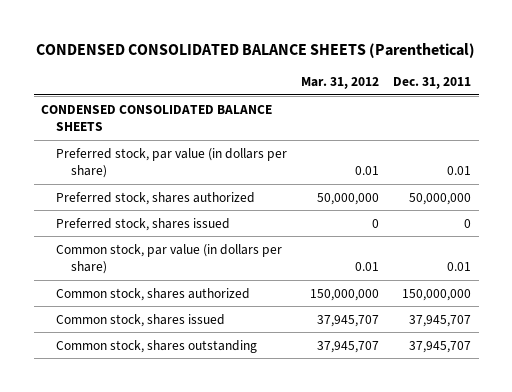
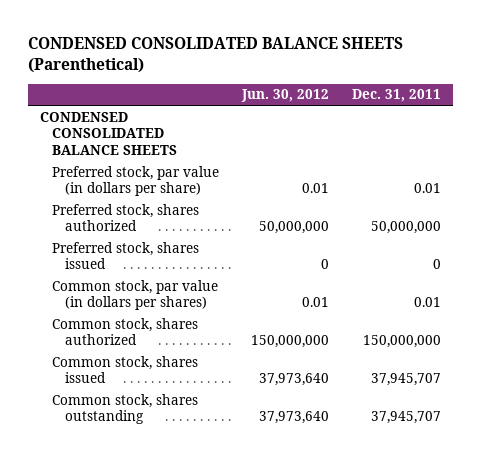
[301,77,380,90] Mar. 31, 2012 -> none
none -> [241,89,330,103] Jun. 30, 2012
[55,243,282,275] Common stock, par value (in dollars per share) -> [52,279,219,311] Common stock, par value (in dollars per shares)

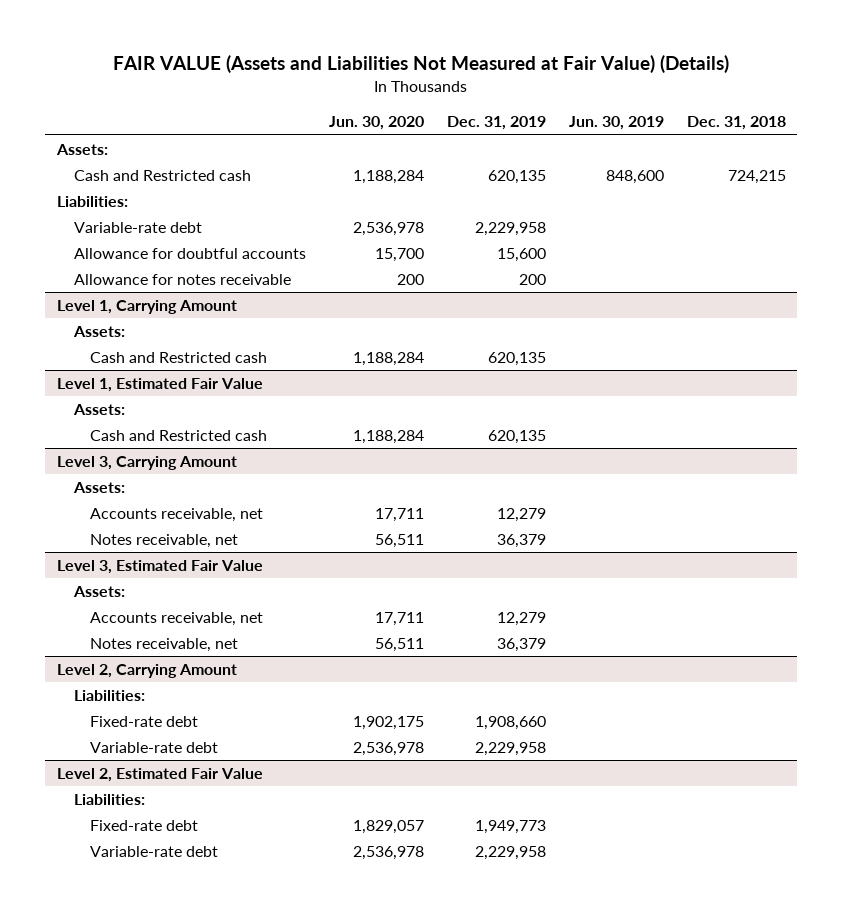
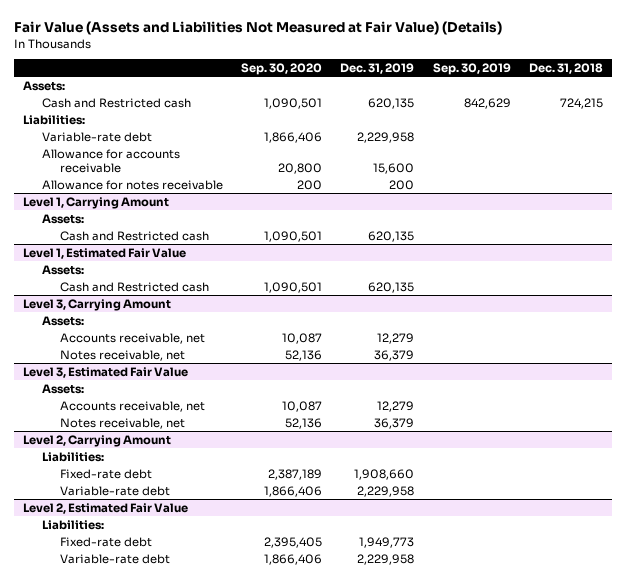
[113,55,730,74] FAIR VALUE (Assets and Liabilities Not Measured at Fair Value) (Details) -> [14,21,503,36] Fair Value (Assets and Liabilities Not Measured at Fair Value) (Details)
[328,116,424,131] Jun. 30, 2020 -> none
[568,116,664,131] Jun. 30, 2019 -> none
none -> [241,63,323,76] Sep. 30, 2020
none -> [432,63,511,76] Sep. 30, 2019
[73,247,306,259] Allowance for doubtful accounts -> [41,148,180,173] Allowance for accounts receivable

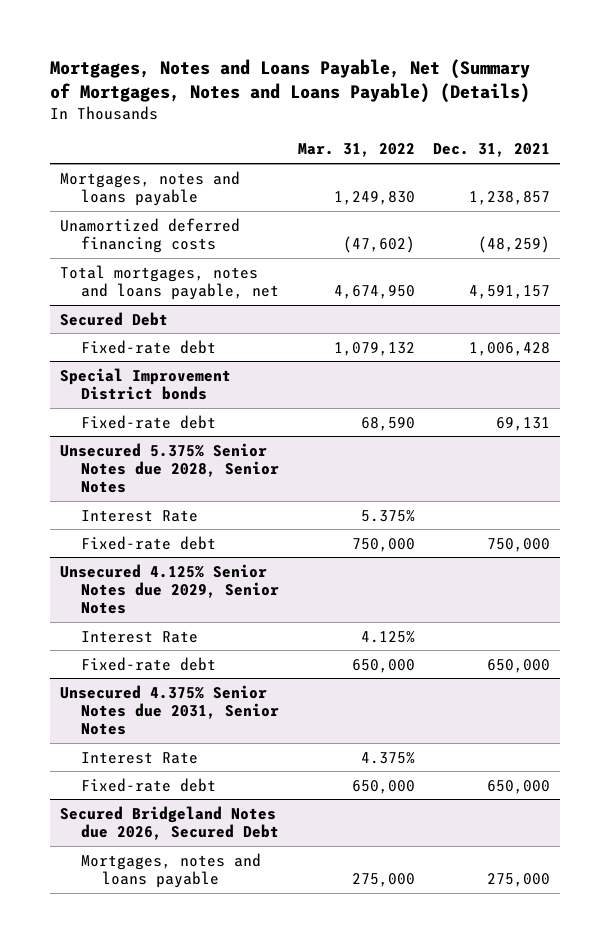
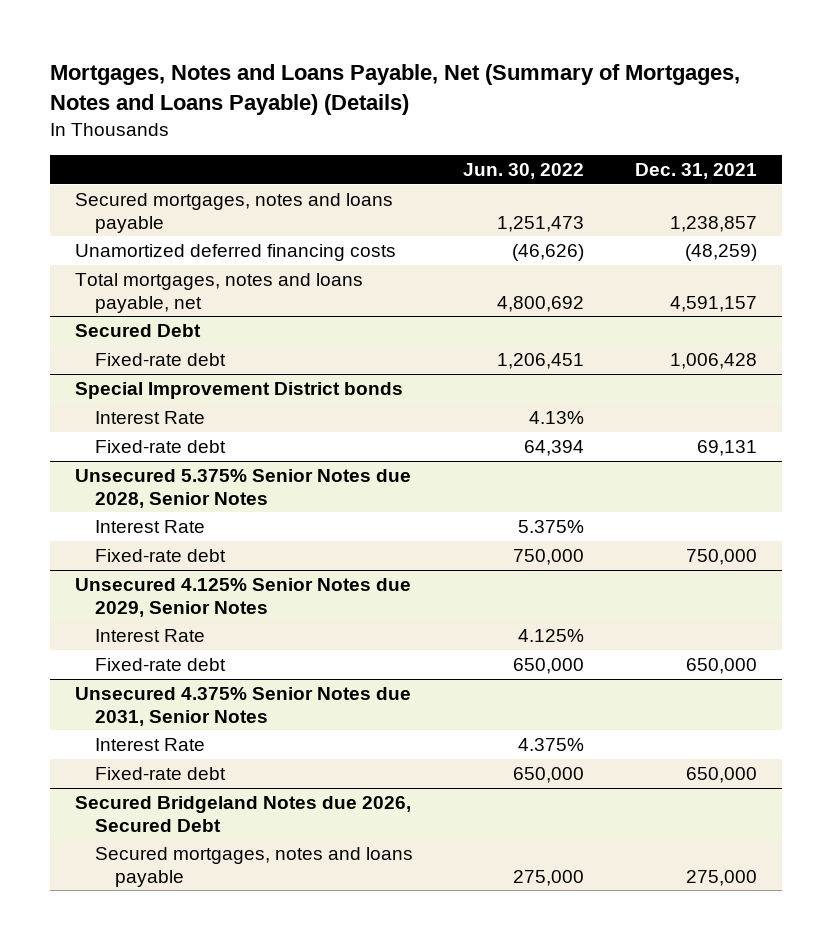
[297,143,415,158] Mar. 31, 2022 -> none
none -> [463,162,585,179] Jun. 30, 2022
[59,170,240,206] Mortgages, notes and loans payable -> [75,193,394,233] Secured mortgages, notes and loans payable
none -> [95,411,206,425] Interest Rate
[80,852,261,888] Mortgages, notes and loans payable -> [95,847,414,887] Secured mortgages, notes and loans payable

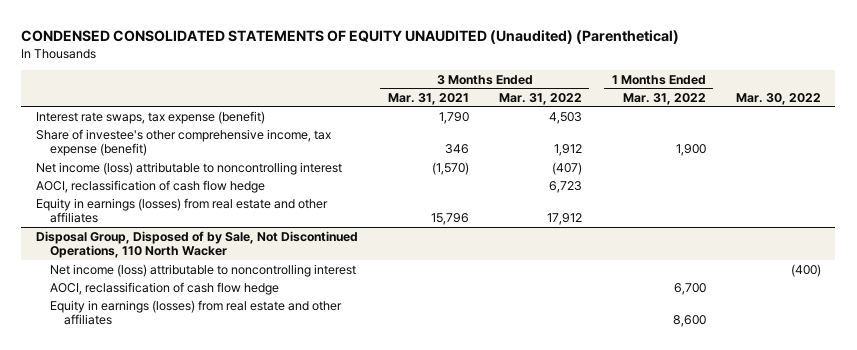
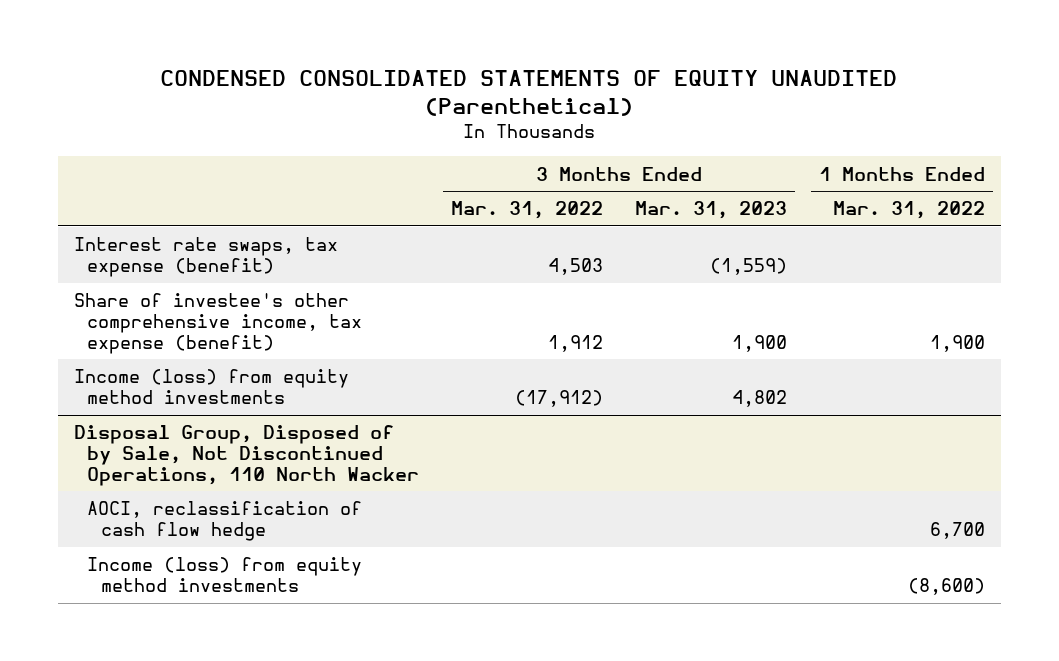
[21,29,680,44] CONDENSED CONSOLIDATED STATEMENTS OF EQUITY UNAUDITED (Unaudited) (Parenthetical) -> [160,69,898,116] CONDENSED CONSOLIDATED STATEMENTS OF EQUITY UNAUDITED (Parenthetical)
[387,92,469,105] Mar. 31, 2021 -> none
[735,92,821,105] Mar. 30, 2022 -> none
none -> [635,201,788,220] Mar. 31, 2023
[35,161,342,175] Net income (loss) attributable to noncontrolling interest -> none
[35,179,265,193] AOCI, reclassification of cash flow hedge -> none
[35,197,328,224] Equity in earnings (losses) from real estate and other affiliates -> [73,369,349,405] Income (loss) from equity method investments
[546,213,582,226] 17,912 -> [515,390,604,408] (17,912)
[50,263,357,277] Net income (loss) attributable to noncontrolling interest -> none
[50,299,343,326] Equity in earnings (losses) from real estate and other affiliates -> [87,557,363,593] Income (loss) from equity method investments
[672,315,706,328] 8,600 -> [907,578,985,596] (8,600)

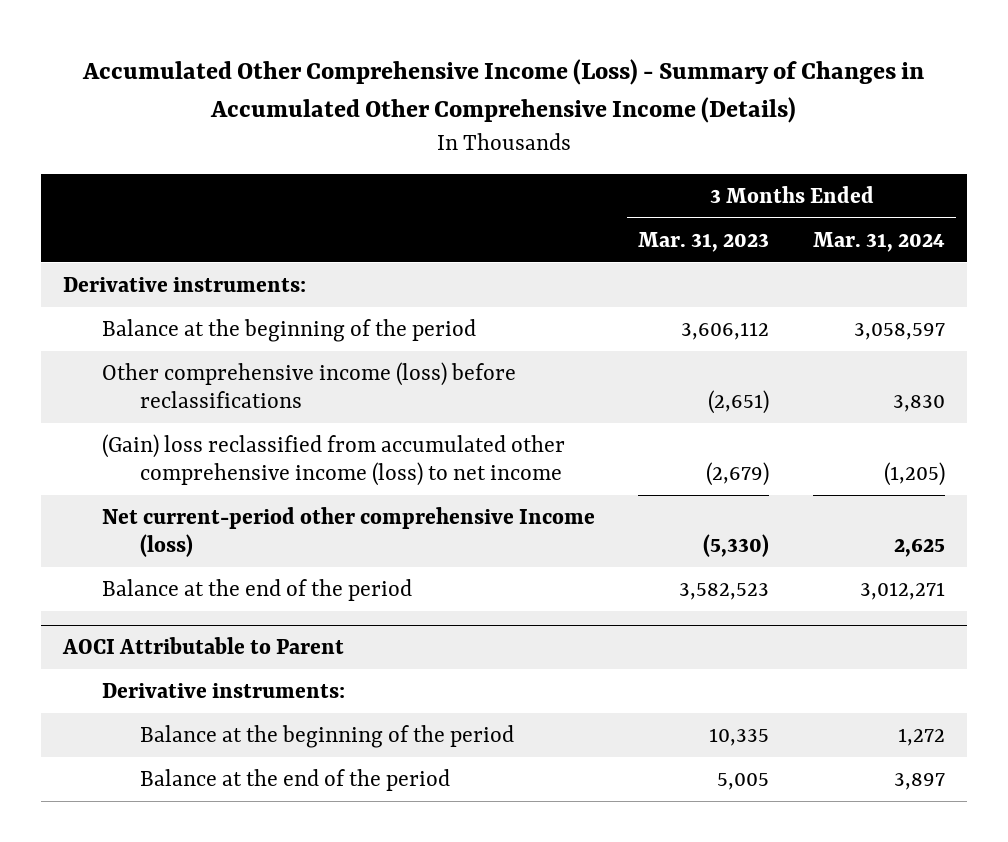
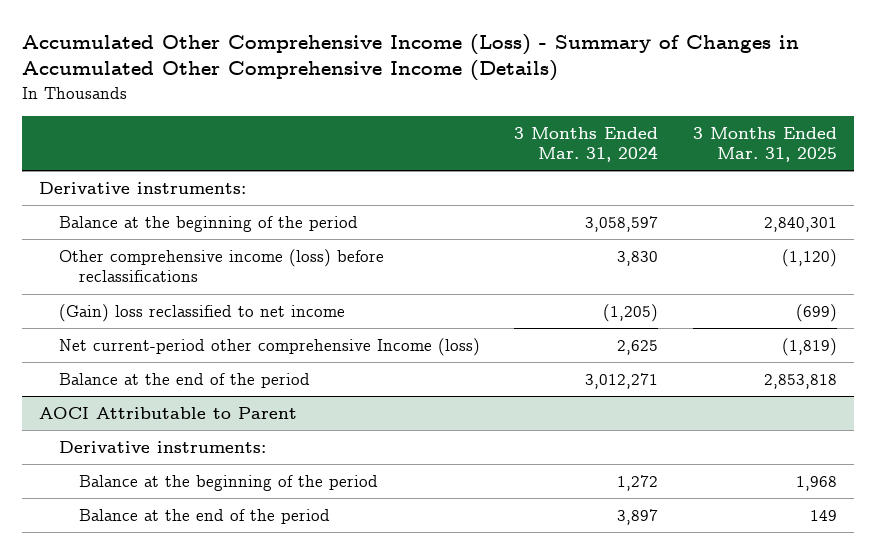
[638,231,770,252] Mar. 31, 2023 -> none
none -> [692,126,837,163] 3 Months Ended Mar. 31, 2025
[101,433,565,487] (Gain) loss reclassified from accumulated other comprehensive income (loss) to net income -> [59,303,346,322] (Gain) loss reclassified to net income

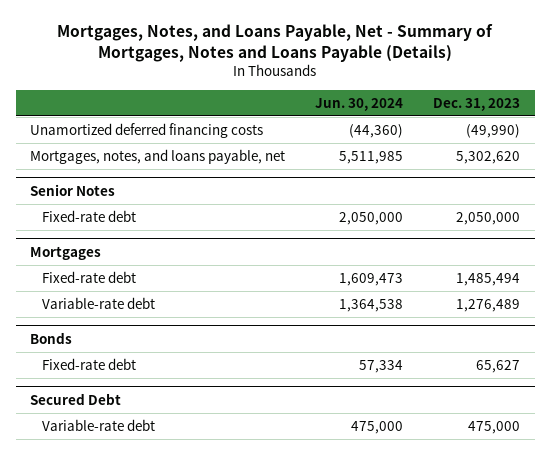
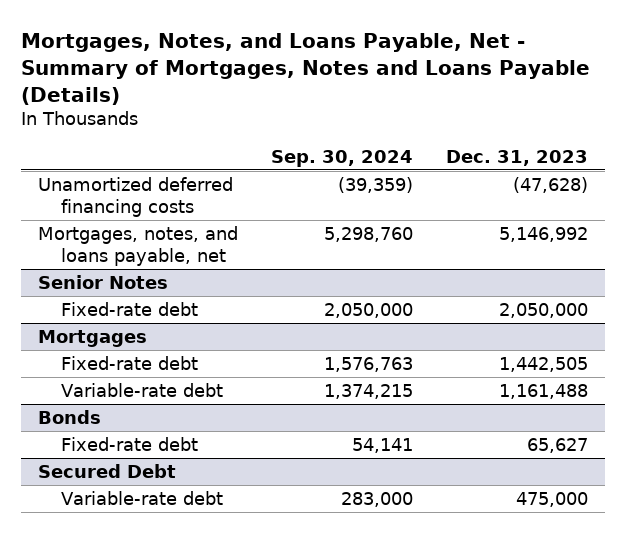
[315,97,404,111] Jun. 30, 2024 -> none
none -> [270,149,413,167] Sep. 30, 2024
[466,123,521,138] (49,990) -> [513,176,589,193] (47,628)
[456,150,521,164] 5,302,620 -> [499,226,589,242] 5,146,992
[456,272,521,286] 1,485,494 -> [499,356,589,372] 1,442,505
[456,298,521,312] 1,276,489 -> [499,383,589,399] 1,161,488

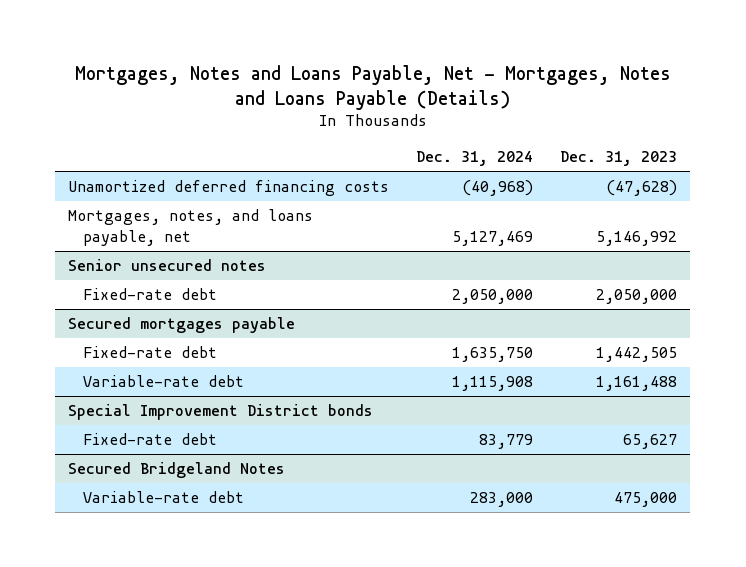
[20,32,590,105] Mortgages, Notes, and Loans Payable, Net - Summary of Mortgages, Notes and Loans Payable (Details) -> [74,64,671,110] Mortgages, Notes and Loans Payable, Net - Mortgages, Notes and Loans Payable (Details)
[270,149,413,167] Sep. 30, 2024 -> none
none -> [416,151,534,167] Dec. 31, 2024
[37,274,168,289] Senior Notes -> [68,258,267,271] Senior unsecured notes
[37,329,147,347] Mortgages -> [68,316,296,333] Secured mortgages payable
[37,409,101,424] Bonds -> [68,403,374,420] Special Improvement District bonds
[37,463,176,478] Secured Debt -> [68,461,286,478] Secured Bridgeland Notes

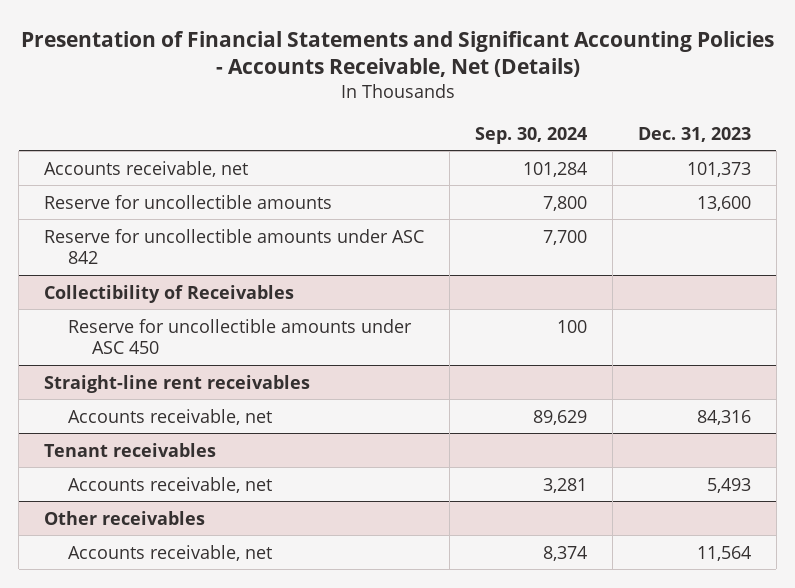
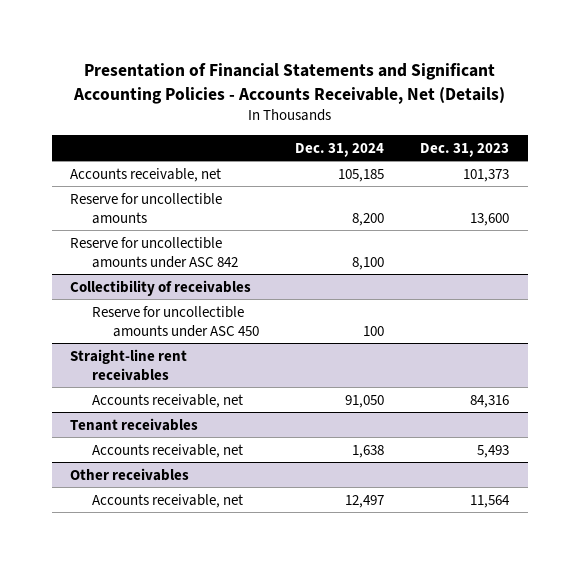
[475,126,588,144] Sep. 30, 2024 -> none
none -> [295,142,385,157] Dec. 31, 2024
[44,284,295,303] Collectibility of Receivables -> [70,279,252,296] Collectibility of receivables

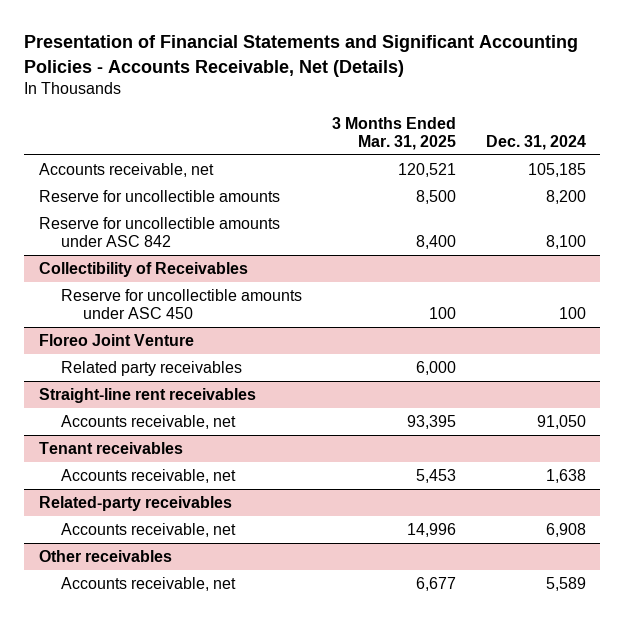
[420,142,510,157] Dec. 31, 2023 -> none
none -> [331,116,456,150] 3 Months Ended Mar. 31, 2025
[70,279,252,296] Collectibility of receivables -> [38,261,248,277] Collectibility of Receivables
none -> [38,333,194,346] Floreo Joint Venture
none -> [61,360,243,376] Related party receivables
none -> [38,495,232,511] Related-party receivables
none -> [61,522,237,537] Accounts receivable, net
[345,494,385,508] 12,497 -> [545,576,586,591] 5,589

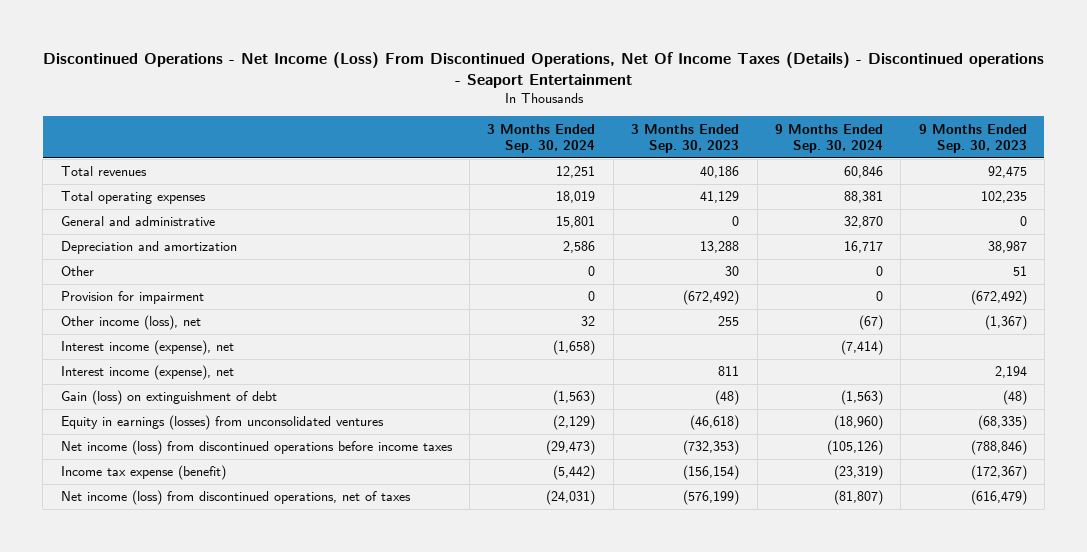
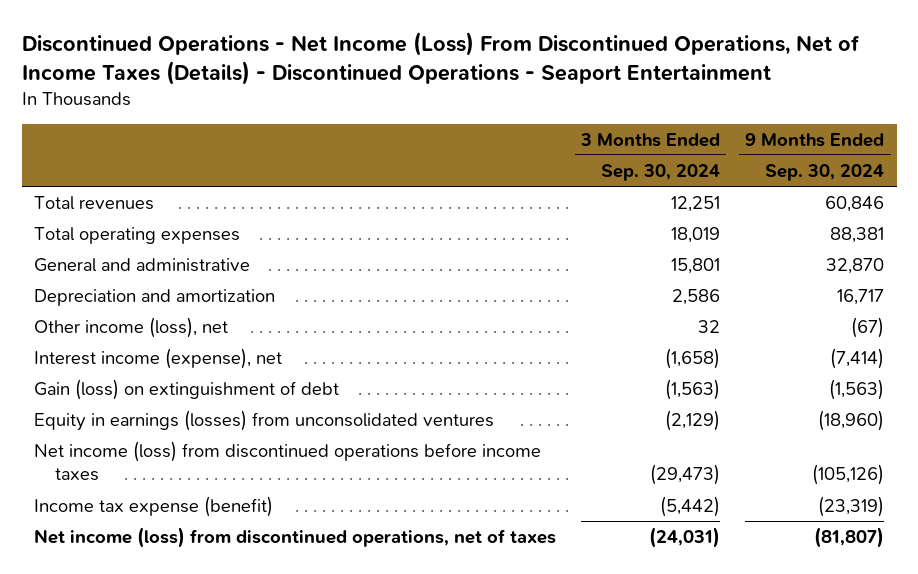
[42,51,1044,88] Discontinued Operations - Net Income (Loss) From Discontinued Operations, Net Of Income Taxes (Details) - Discontinued operations - Seaport Entertainment -> [21,31,860,85] Discontinued Operations - Net Income (Loss) From Discontinued Operations, Net of Income Taxes (Details) - Discontinued Operations - Seaport Entertainment
[631,123,740,153] 3 Months Ended Sep. 30, 2023 -> none
[918,123,1027,153] 9 Months Ended Sep. 30, 2023 -> none
[60,266,94,277] Other -> none
[60,291,204,305] Provision for impairment -> none
[60,365,234,381] Interest income (expense), net -> none

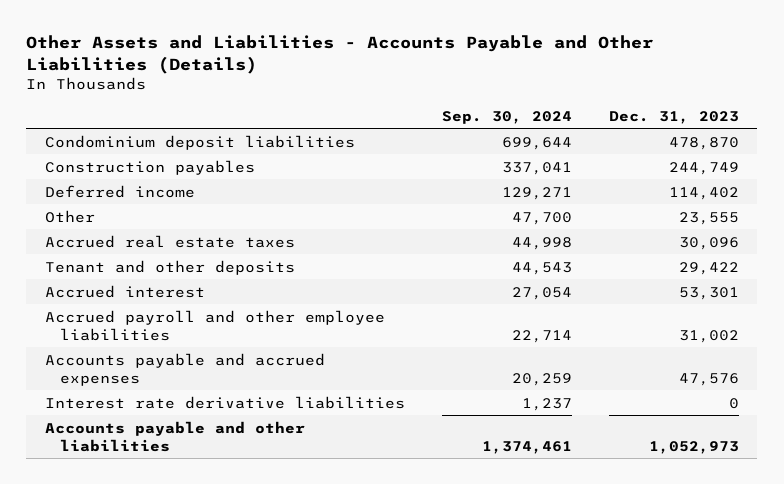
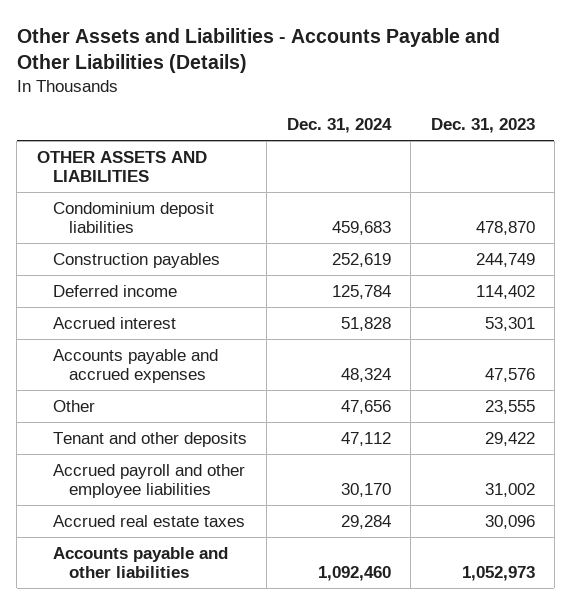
[441,110,572,124] Sep. 30, 2024 -> none
none -> [286,118,392,134] Dec. 31, 2024
none -> [36,150,207,183] OTHER ASSETS AND LIABILITIES
[44,284,205,298] Accrued interest -> [53,316,177,329] Accrued interest
[44,352,325,386] Accounts payable and accrued expenses -> [53,348,219,384] Accounts payable and accrued expenses
[44,395,405,409] Interest rate derivative liabilities -> none
[44,234,295,248] Accrued real estate taxes -> [53,514,246,527] Accrued real estate taxes

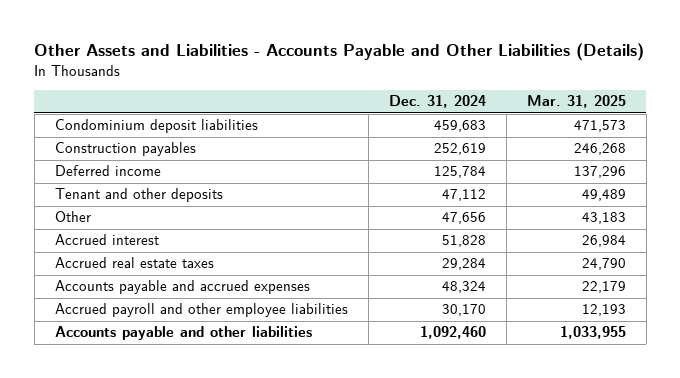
[430,118,535,134] Dec. 31, 2023 -> none
none -> [526,95,626,109] Mar. 31, 2025
[36,150,207,183] OTHER ASSETS AND LIABILITIES -> none
[53,431,248,447] Tenant and other deposits -> [54,188,223,203] Tenant and other deposits
[53,399,96,412] Other -> [54,211,91,223] Other
[53,514,246,527] Accrued real estate taxes -> [54,257,214,269] Accrued real estate taxes

